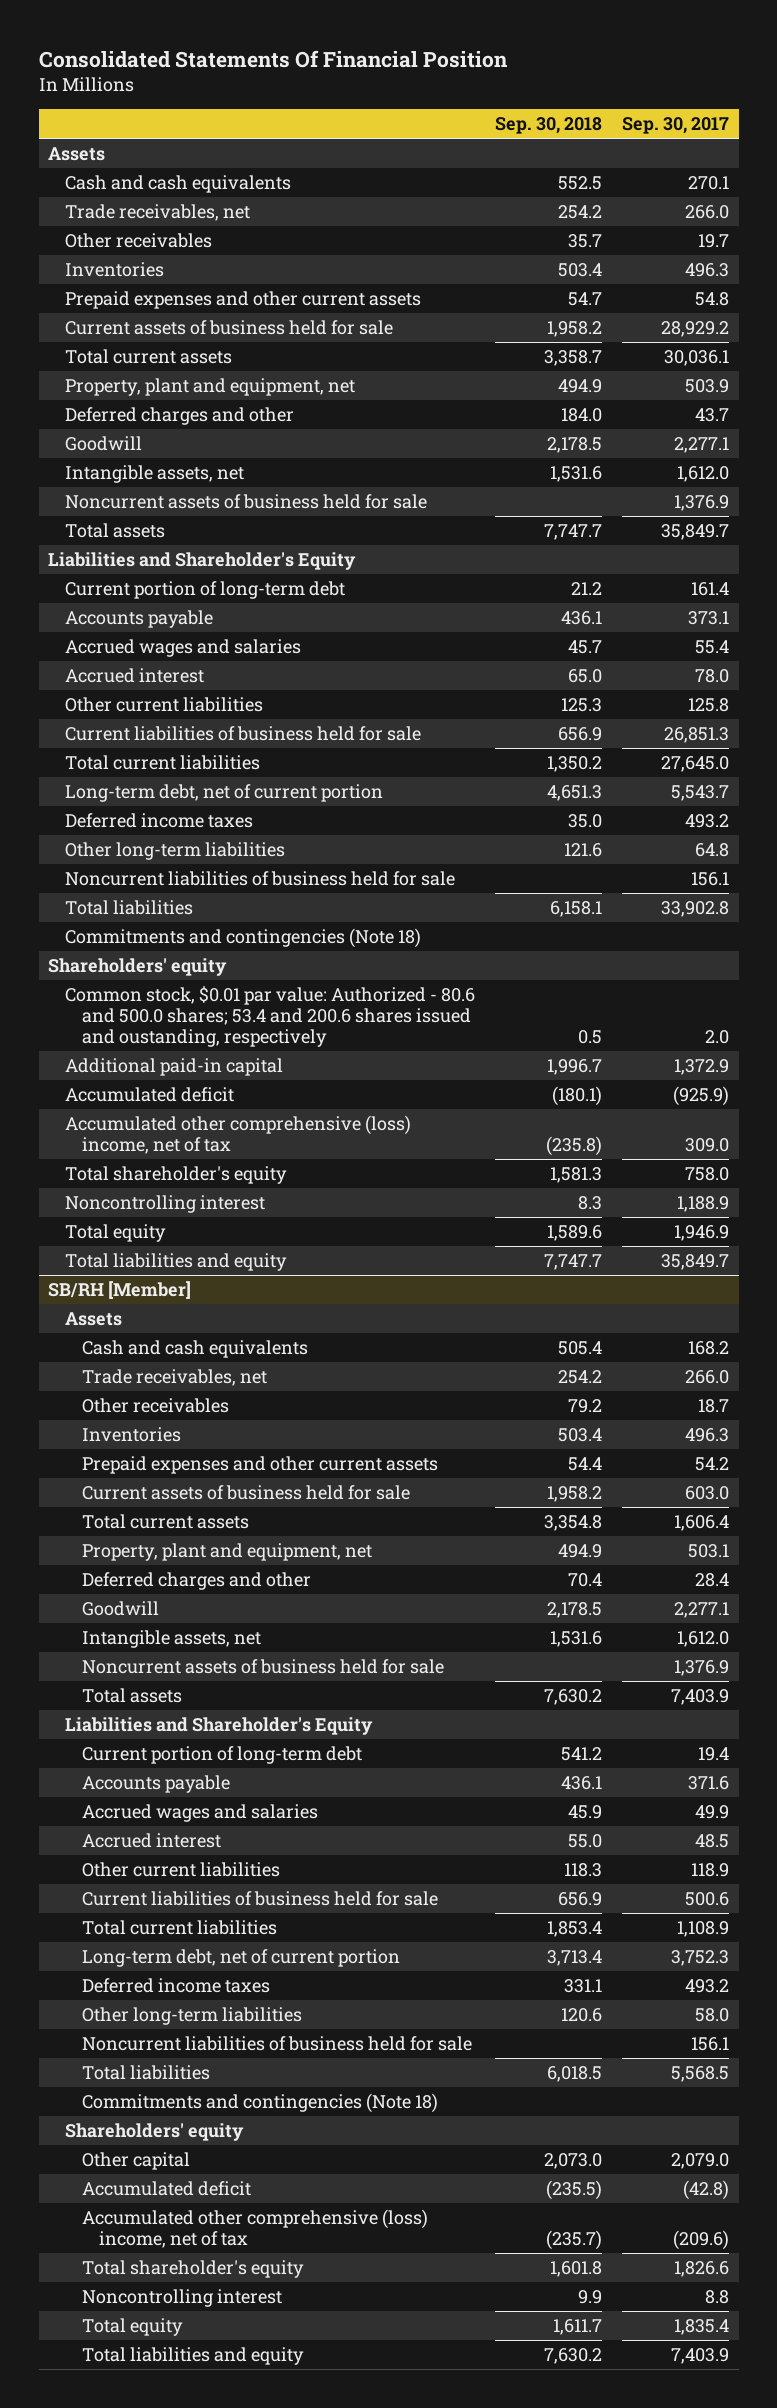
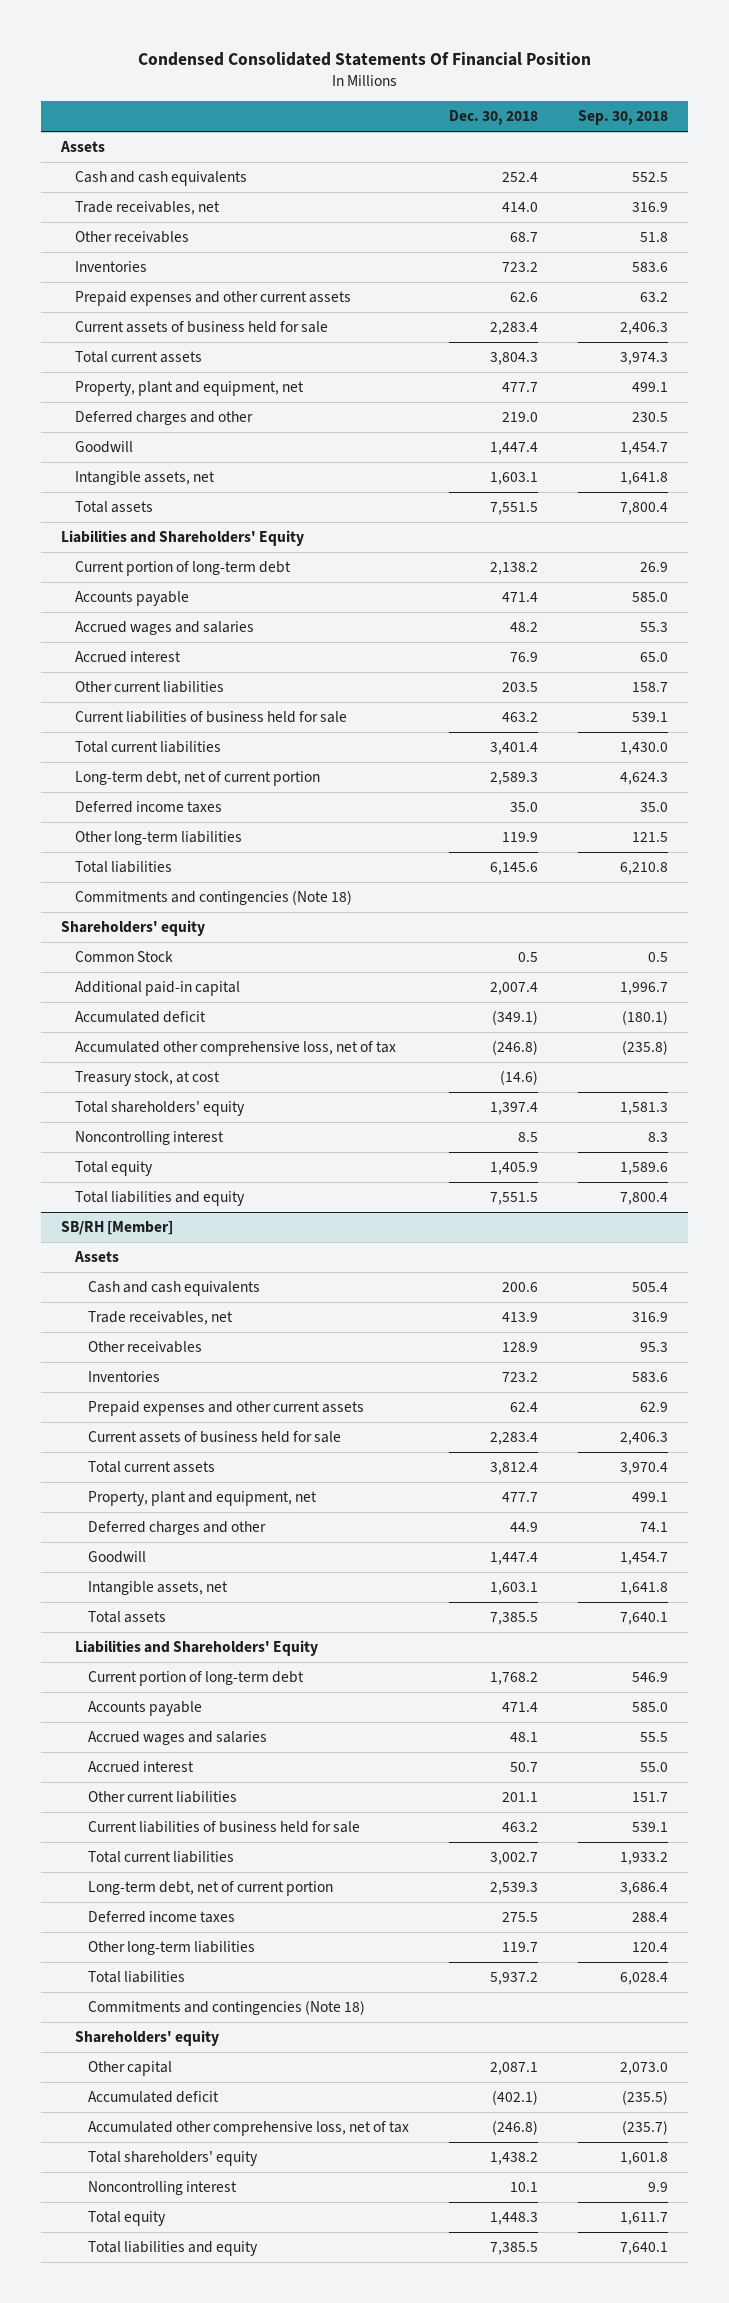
[38,49,508,68] Consolidated Statements Of Financial Position -> [137,52,591,67] Condensed Consolidated Statements Of Financial Position
[621,117,729,135] Sep. 30, 2017 -> none
none -> [448,110,538,126] Dec. 30, 2018
[65,494,428,510] Noncurrent assets of business held for sale -> none
[558,205,603,220] 254.2 -> [631,202,668,213] 316.9
[568,234,603,249] 35.7 -> [639,232,668,243] 51.8
[558,263,603,278] 503.4 -> [631,262,668,273] 583.6
[568,292,603,307] 54.7 -> [639,292,668,303] 63.2
[547,321,603,338] 1,958.2 -> [619,322,668,336] 2,406.3
[544,350,603,367] 3,358.7 -> [619,352,668,366] 3,974.3
[558,379,603,394] 494.9 -> [631,382,668,393] 499.1
[561,408,603,423] 184.0 -> [631,412,668,423] 230.5
[547,437,603,454] 2,178.5 -> [619,442,668,456] 1,454.7
[550,466,603,483] 1,531.6 -> [619,472,668,486] 1,641.8
[544,524,603,541] 7,747.7 -> [619,502,668,516] 7,800.4
[48,552,357,571] Liabilities and Shareholder's Equity -> [61,530,305,547] Liabilities and Shareholders' Equity
[571,582,603,596] 21.2 -> [639,562,668,573] 26.9
[561,611,603,626] 436.1 -> [631,592,668,603] 585.0
[568,640,603,655] 45.7 -> [639,622,668,633] 55.3
[561,698,603,713] 125.3 -> [631,682,668,693] 158.7
[558,727,603,742] 656.9 -> [631,712,668,723] 539.1
[547,756,603,773] 1,350.2 -> [619,742,668,756] 1,430.0
[547,785,603,802] 4,651.3 -> [619,772,668,786] 4,624.3
[65,871,456,887] Noncurrent liabilities of business held for sale -> none
[564,843,603,858] 121.6 -> [631,832,668,843] 121.5
[550,901,603,918] 6,158.1 -> [619,862,668,876] 6,210.8
[65,986,476,1048] Common stock, $0.01 par value: Authorized - 80.6 and 500.0 shares; 53.4 and 200.6 shares issued and oustanding, respectively -> [74,951,173,963] Common Stock
[65,1115,412,1155] Accumulated other comprehensive (loss) income, net of tax -> [74,1041,396,1057] Accumulated other comprehensive loss, net of tax
none -> [74,1071,220,1087] Treasury stock, at cost
[65,1166,288,1185] Total shareholder's equity -> [74,1101,245,1117] Total shareholders' equity
[544,1254,603,1271] 7,747.7 -> [619,1192,668,1206] 7,800.4
[82,1659,445,1675] Noncurrent assets of business held for sale -> none
[558,1370,603,1385] 254.2 -> [631,1312,668,1323] 316.9
[568,1399,603,1414] 79.2 -> [639,1342,668,1353] 95.3
[558,1428,603,1443] 503.4 -> [631,1372,668,1383] 583.6
[568,1457,603,1472] 54.4 -> [639,1402,668,1413] 62.9
[547,1486,603,1503] 1,958.2 -> [619,1432,668,1446] 2,406.3
[544,1515,603,1532] 3,354.8 -> [619,1462,668,1476] 3,970.4
[558,1544,603,1559] 494.9 -> [631,1492,668,1503] 499.1
[568,1573,603,1588] 70.4 -> [639,1522,668,1533] 74.1
[547,1602,603,1619] 2,178.5 -> [619,1552,668,1566] 1,454.7
[550,1631,603,1648] 1,531.6 -> [619,1582,668,1596] 1,641.8
[544,1689,603,1706] 7,630.2 -> [619,1612,668,1626] 7,640.1
[65,1717,374,1736] Liabilities and Shareholder's Equity -> [74,1640,318,1657] Liabilities and Shareholders' Equity
[561,1747,603,1762] 541.2 -> [631,1672,668,1683] 546.9
[561,1776,603,1791] 436.1 -> [631,1702,668,1713] 585.0
[568,1805,603,1820] 45.9 -> [639,1732,668,1743] 55.5
[82,2036,473,2052] Noncurrent liabilities of business held for sale -> none
[564,1863,603,1878] 118.3 -> [631,1792,668,1803] 151.7
[558,1892,603,1907] 656.9 -> [631,1822,668,1833] 539.1
[547,1921,603,1938] 1,853.4 -> [619,1852,668,1866] 1,933.2
[547,1950,603,1967] 3,713.4 -> [619,1882,668,1896] 3,686.4
[564,1979,603,1994] 331.1 -> [631,1912,668,1923] 288.4
[561,2008,603,2023] 120.6 -> [631,1942,668,1953] 120.4
[547,2066,603,2083] 6,018.5 -> [619,1972,668,1986] 6,028.4
[82,2209,429,2249] Accumulated other comprehensive (loss) income, net of tax -> [87,2121,409,2137] Accumulated other comprehensive loss, net of tax
[82,2260,305,2279] Total shareholder's equity -> [87,2151,258,2167] Total shareholders' equity
[544,2348,603,2365] 7,630.2 -> [619,2242,668,2256] 7,640.1

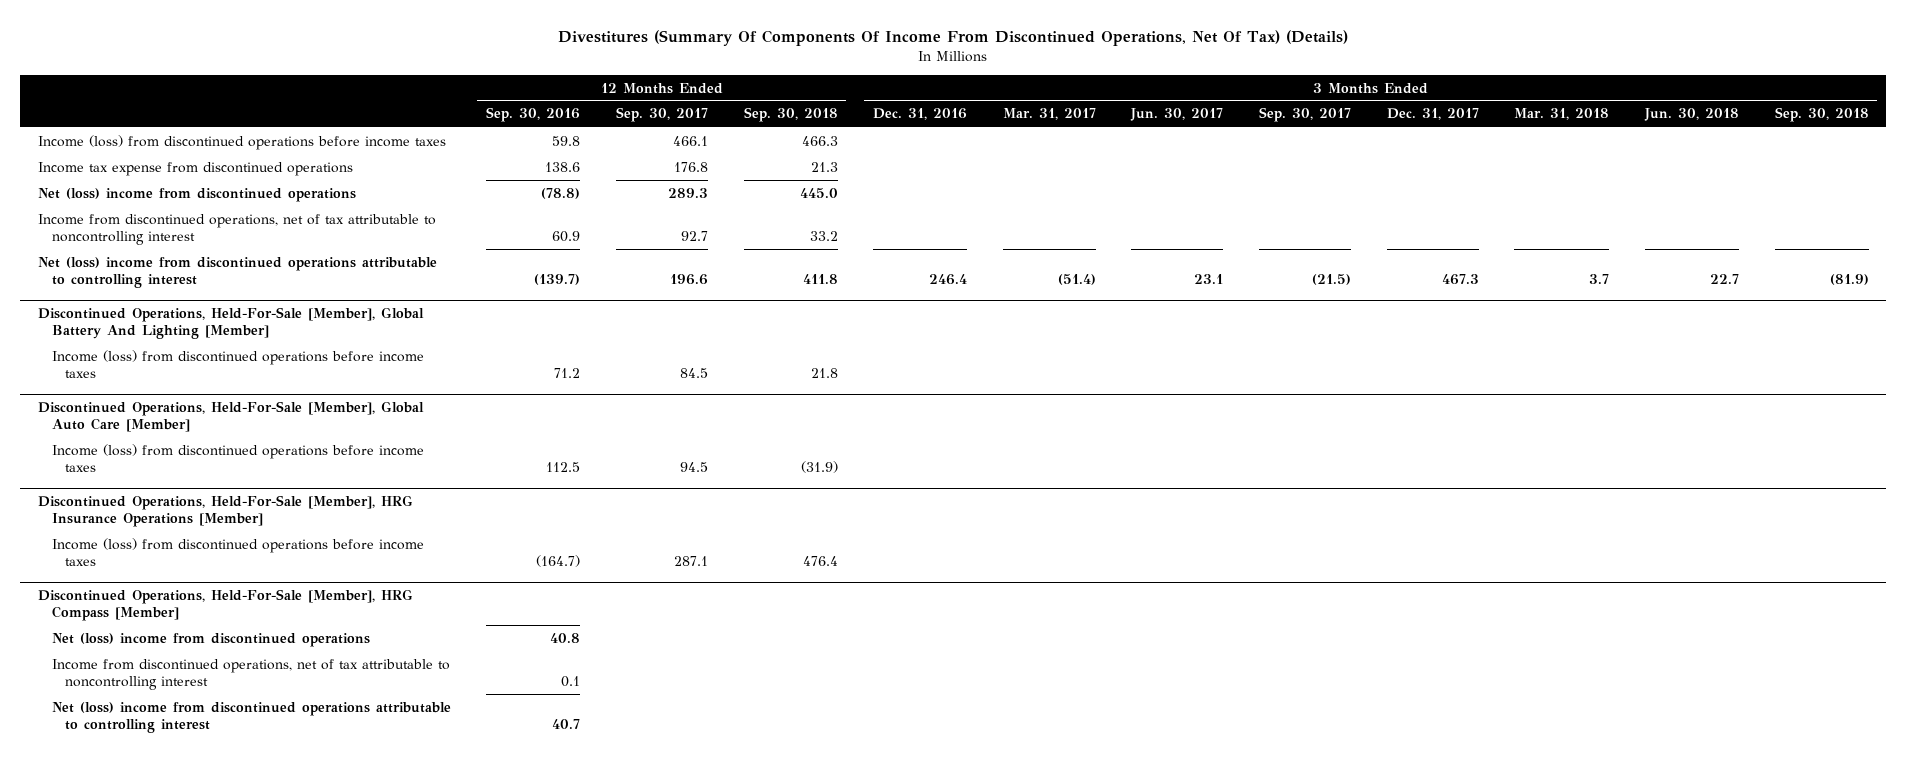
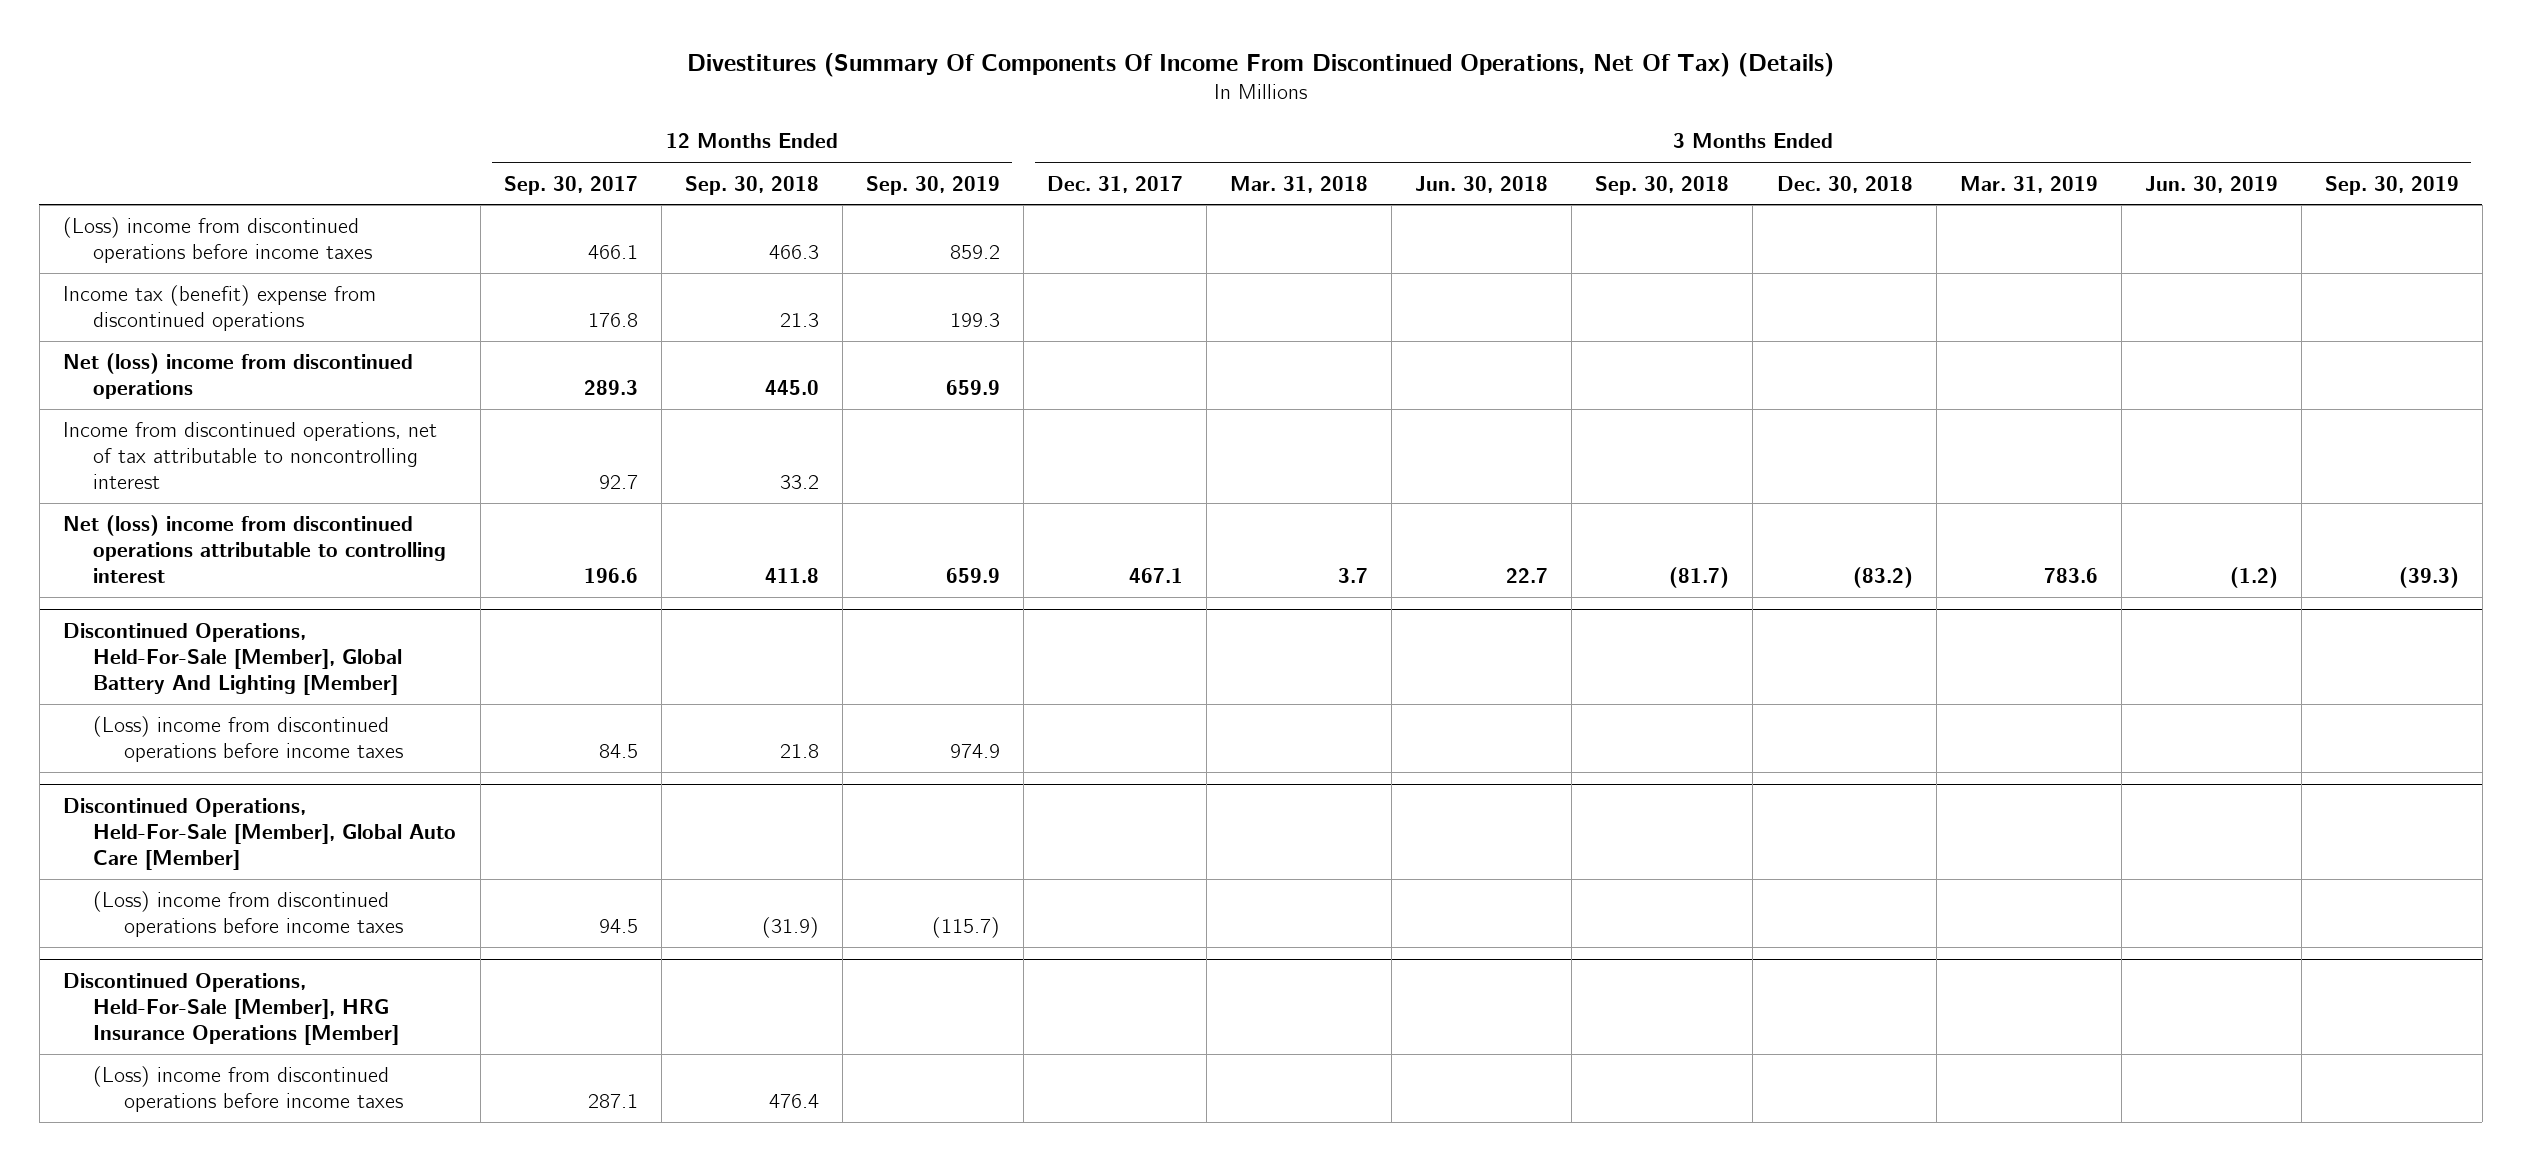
[486,107,581,123] Sep. 30, 2016 -> none
[873,108,968,121] Dec. 31, 2016 -> none
[1002,108,1096,121] Mar. 31, 2017 -> none
[1130,108,1224,122] Jun. 30, 2017 -> none
[1259,107,1352,123] Sep. 30, 2017 -> none
none -> [865,175,1000,195] Sep. 30, 2019
none -> [1776,175,1913,193] Dec. 30, 2018
none -> [1959,175,2098,193] Mar. 31, 2019
none -> [2144,175,2278,193] Jun. 30, 2019
none -> [2324,175,2459,195] Sep. 30, 2019
[38,134,447,150] Income (loss) from discontinued operations before income taxes -> [62,217,373,264] (Loss) income from discontinued operations before income taxes
[38,161,354,176] Income tax expense from discontinued operations -> [62,285,376,332] Income tax (benefit) expense from discontinued operations
[1441,273,1479,285] 467.3 -> [1129,568,1184,584] 467.1
[1829,273,1869,285] (81.9) -> [1669,567,1730,589] (81.7)
[51,349,424,378] Income (loss) from discontinued operations before income taxes -> [93,716,404,763] (Loss) income from discontinued operations before income taxes
[51,443,424,472] Income (loss) from discontinued operations before income taxes -> [93,891,404,938] (Loss) income from discontinued operations before income taxes
[38,589,414,622] Discontinued Operations, Held-For-Sale [Member], HRG Compass [Member] -> none
[51,632,370,647] Net (loss) income from discontinued operations -> none
[51,658,450,690] Income from discontinued operations, net of tax attributable to noncontrolling interest -> none
[51,701,451,733] Net (loss) income from discontinued operations attributable to controlling interest -> none
[51,537,424,566] Income (loss) from discontinued operations before income taxes -> [93,1066,404,1113] (Loss) income from discontinued operations before income taxes

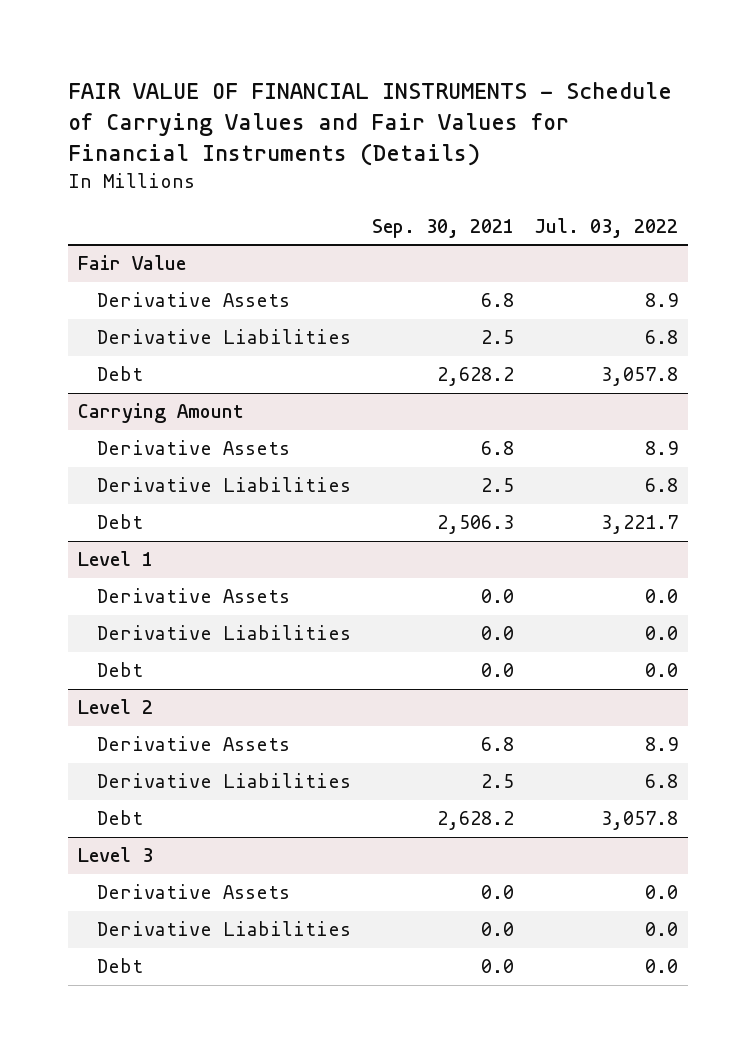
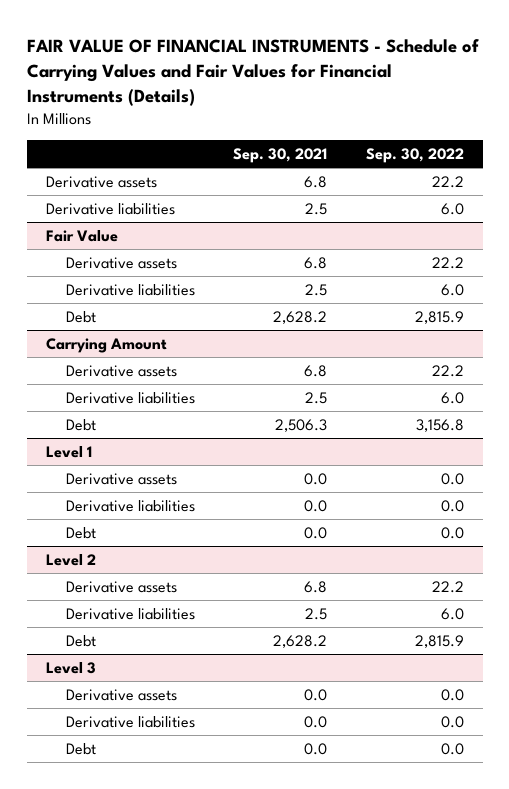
[534,218,679,239] Jul. 03, 2022 -> none
none -> [365,148,464,164] Sep. 30, 2022
none -> [45,175,157,188] Derivative assets
none -> [45,202,175,215] Derivative liabilities
[97,292,291,308] Derivative Assets -> [66,256,178,269] Derivative assets
[97,329,352,345] Derivative Liabilities -> [66,283,196,296] Derivative liabilities
[97,440,291,456] Derivative Assets -> [66,364,178,377] Derivative assets
[97,477,352,493] Derivative Liabilities -> [66,391,196,404] Derivative liabilities
[97,588,291,604] Derivative Assets -> [66,472,178,485] Derivative assets
[97,625,352,641] Derivative Liabilities -> [66,499,196,512] Derivative liabilities
[97,736,291,752] Derivative Assets -> [66,580,178,593] Derivative assets
[97,773,352,789] Derivative Liabilities -> [66,607,196,620] Derivative liabilities
[97,884,291,900] Derivative Assets -> [66,688,178,701] Derivative assets
[97,921,352,937] Derivative Liabilities -> [66,715,196,728] Derivative liabilities

